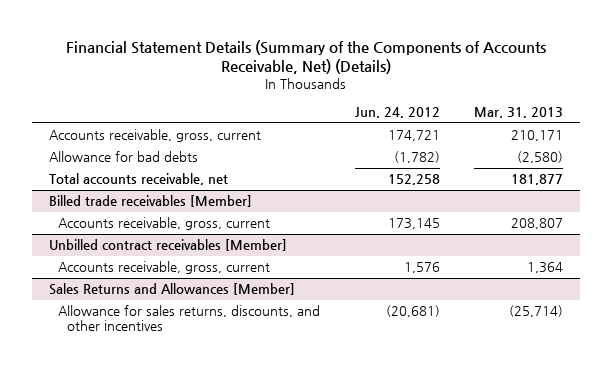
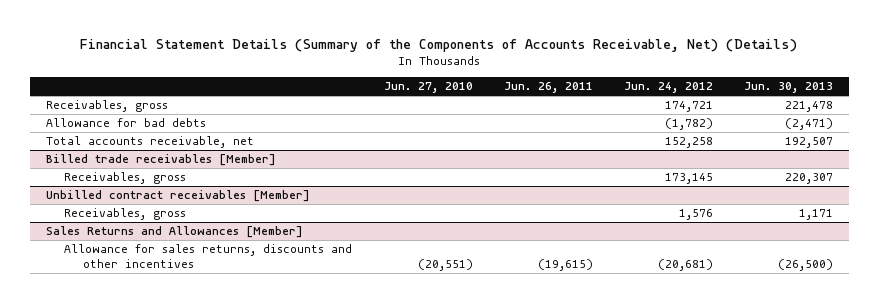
[474,107,564,119] Mar. 31, 2013 -> none
none -> [383,82,473,94] Jun. 27, 2010
none -> [503,82,593,94] Jun. 26, 2011
none -> [744,82,834,94] Jun. 30, 2013
[49,129,262,143] Accounts receivable, gross, current -> [45,100,168,113] Receivables, gross
[58,217,271,231] Accounts receivable, gross, current -> [64,172,187,185] Receivables, gross
[58,261,271,275] Accounts receivable, gross, current -> [64,208,187,221] Receivables, gross
[58,305,321,332] Allowance for sales returns, discounts, and other incentives -> [64,244,353,268] Allowance for sales returns, discounts and other incentives

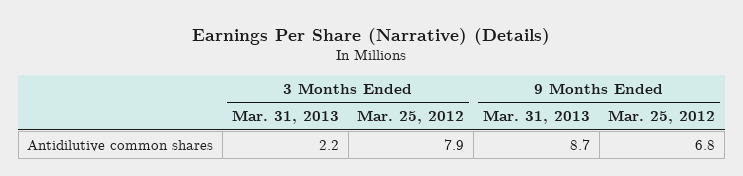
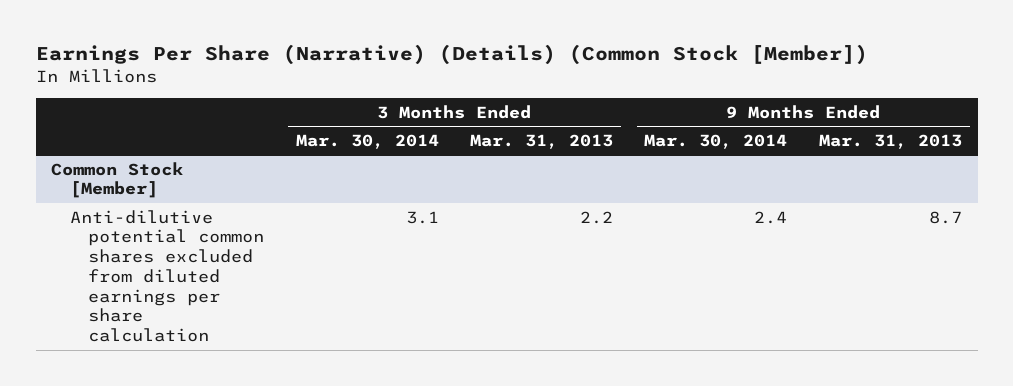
[192,27,551,45] Earnings Per Share (Narrative) (Details) -> [35,44,868,66] Earnings Per Share (Narrative) (Details) (Common Stock [Member])
[357,110,465,125] Mar. 25, 2012 -> none
[608,110,716,125] Mar. 25, 2012 -> none
none -> [295,133,439,149] Mar. 30, 2014
none -> [644,133,788,149] Mar. 30, 2014
none -> [51,161,184,199] Common Stock [Member]
[27,139,214,152] Antidilutive common shares -> [69,209,265,343] Anti-dilutive potential common shares excluded from diluted earnings per share calculation

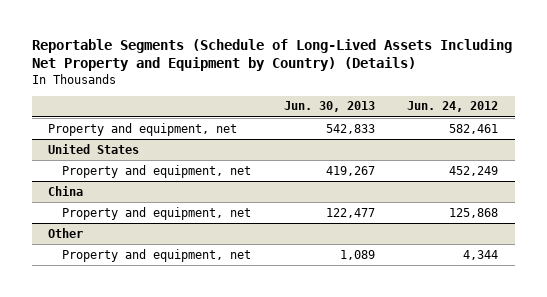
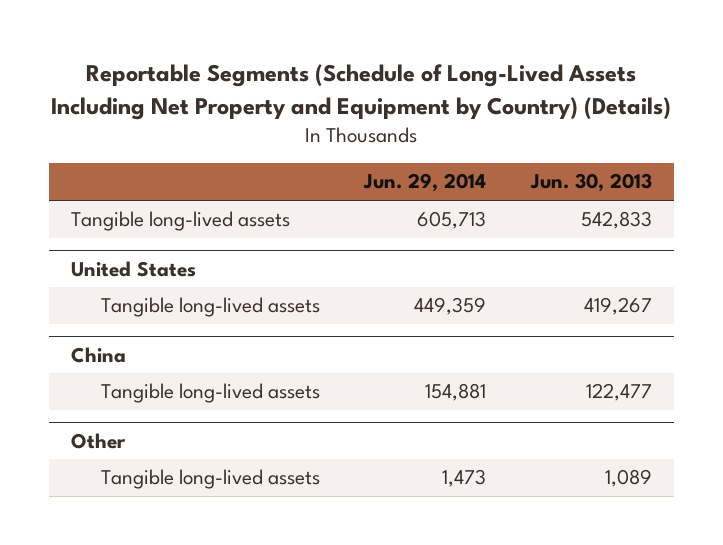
[407,101,499,113] Jun. 24, 2012 -> none
none -> [363,173,487,193] Jun. 29, 2014
[48,122,238,136] Property and equipment, net -> [71,211,291,232] Tangible long-lived assets
[61,164,251,178] Property and equipment, net -> [100,297,320,318] Tangible long-lived assets
[61,206,251,220] Property and equipment, net -> [100,383,320,404] Tangible long-lived assets
[61,248,251,262] Property and equipment, net -> [100,469,320,490] Tangible long-lived assets

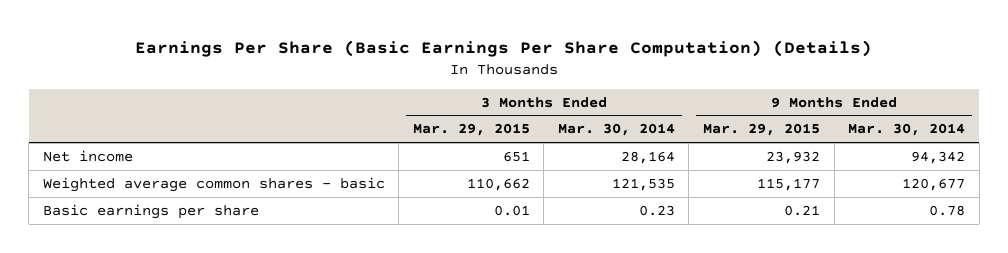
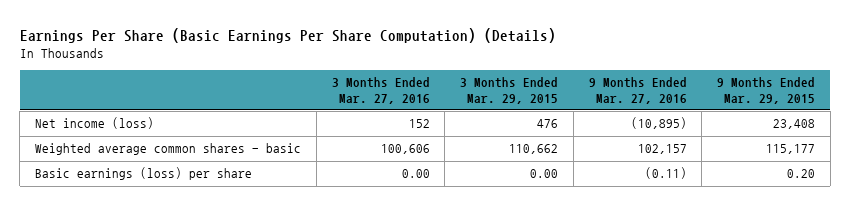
[557,123,675,137] Mar. 30, 2014 -> none
[848,123,966,137] Mar. 30, 2014 -> none
none -> [331,77,430,104] 3 Months Ended Mar. 27, 2016
none -> [588,77,687,104] 9 Months Ended Mar. 27, 2016
[42,149,133,162] Net income -> [35,117,155,130] Net income (loss)
[502,150,530,162] 651 -> [537,119,559,129] 476
[765,150,820,164] 23,932 -> [773,119,816,130] 23,408
[42,203,259,219] Basic earnings per share -> [35,167,253,181] Basic earnings (loss) per share
[493,204,530,216] 0.01 -> [530,169,559,179] 0.00
[783,204,820,216] 0.21 -> [787,169,816,179] 0.20

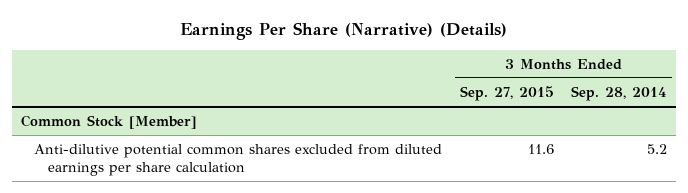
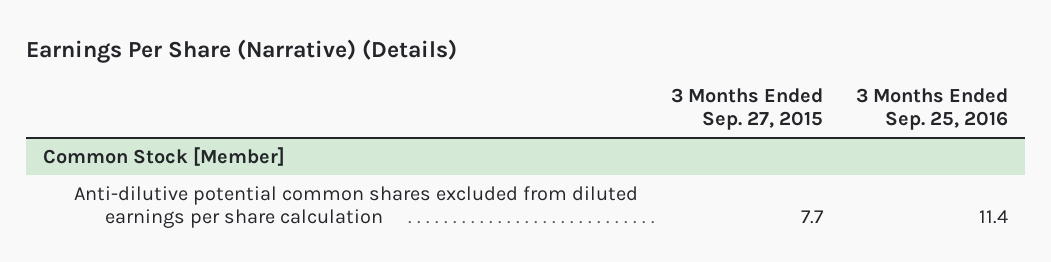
[571,86,668,102] Sep. 28, 2014 -> none
none -> [856,87,1009,131] 3 Months Ended Sep. 25, 2016
[527,144,554,155] 11.6 -> [801,210,825,225] 7.7

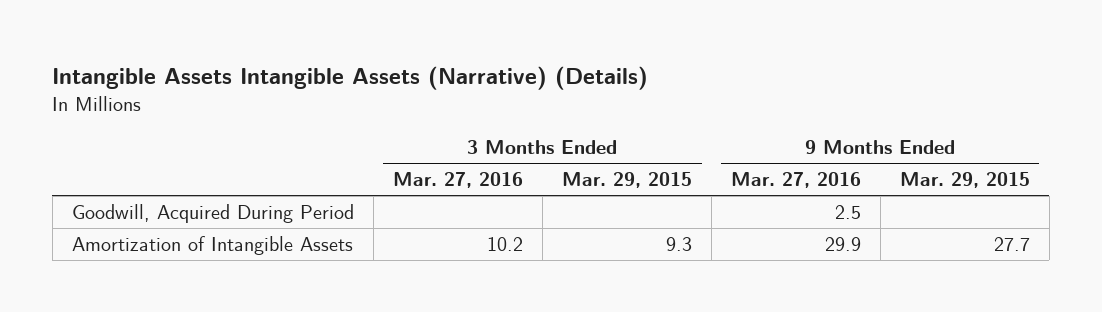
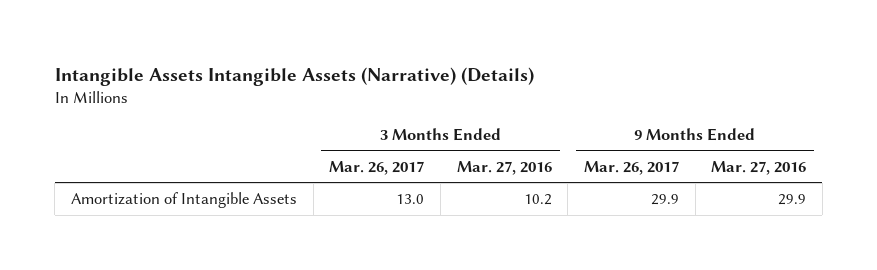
[561,172,692,189] Mar. 29, 2015 -> none
[899,172,1030,189] Mar. 29, 2015 -> none
none -> [329,160,425,175] Mar. 26, 2017
none -> [583,160,679,175] Mar. 26, 2017
[71,204,354,224] Goodwill, Acquired During Period -> none

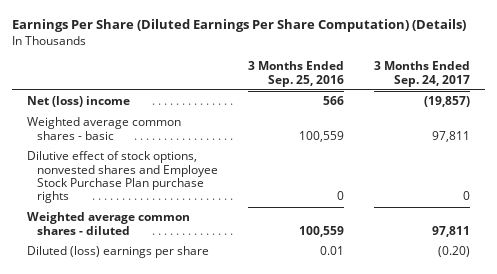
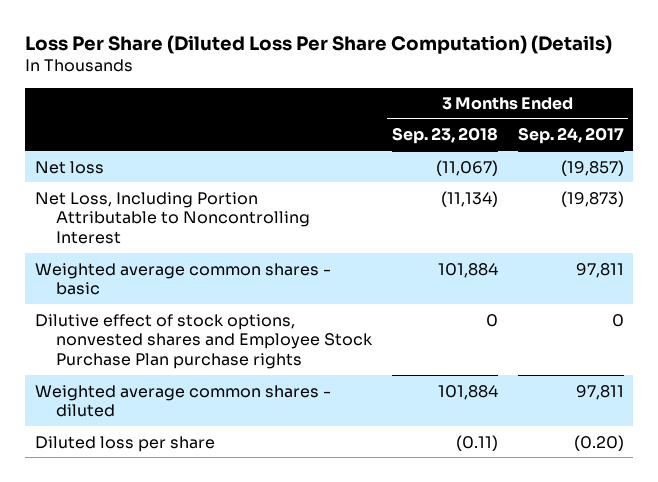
[11,19,466,33] Earnings Per Share (Diluted Earnings Per Share Computation) (Details) -> [24,34,612,54] Loss Per Share (Diluted Loss Per Share Computation) (Details)
[248,61,345,87] 3 Months Ended Sep. 25, 2016 -> none
none -> [391,127,498,145] Sep. 23, 2018
[26,96,130,108] Net (loss) income -> [34,160,104,174] Net loss
none -> [34,191,311,245] Net Loss, Including Portion Attributable to Noncontrolling Interest
[26,246,209,259] Diluted (loss) earnings per share -> [34,435,215,452] Diluted loss per share

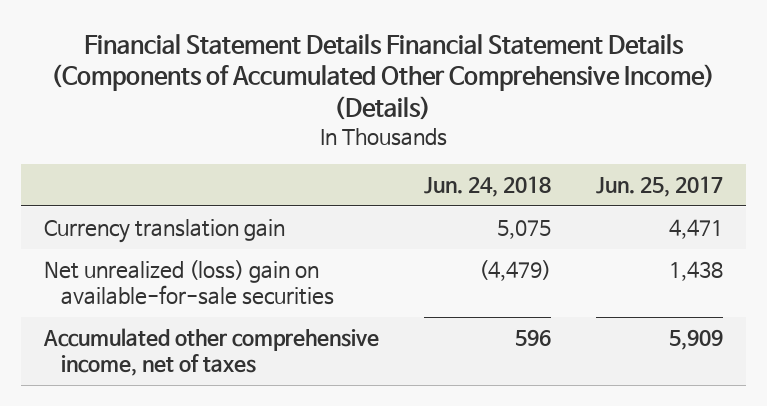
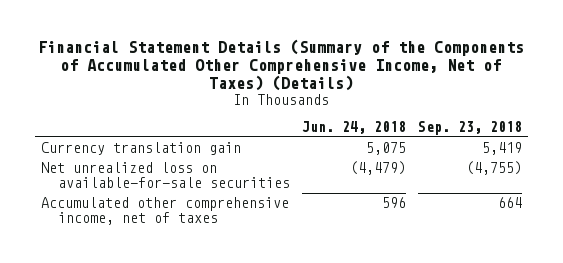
[51,33,716,121] Financial Statement Details Financial Statement Details (Components of Accumulated Other Comprehensive Income) (Details) -> [38,38,525,92] Financial Statement Details (Summary of the Components of Accumulated Other Comprehensive Income, Net of Taxes) (Details)
[596,176,724,198] Jun. 25, 2017 -> none
none -> [417,121,522,136] Sep. 23, 2018
[43,260,334,306] Net unrealized (loss) gain on available-for-sale securities -> [40,162,291,188] Net unrealized loss on available-for-sale securities

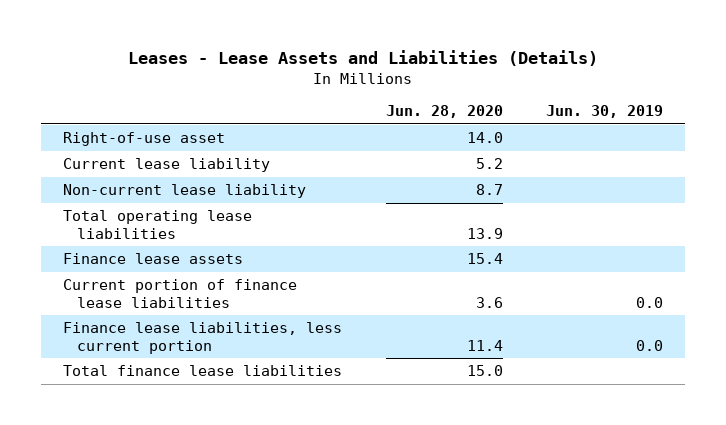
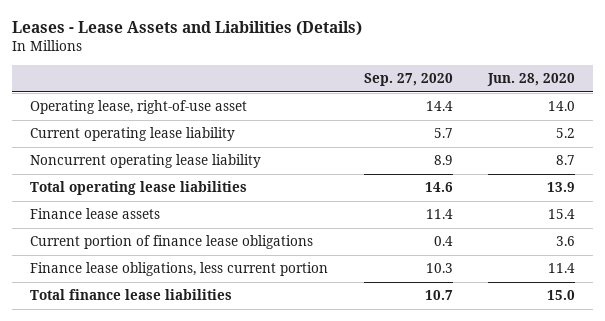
[546,105,664,119] Jun. 30, 2019 -> none
none -> [363,72,453,86] Sep. 27, 2020
[63,132,226,147] Right-of-use asset -> [30,100,248,115] Operating lease, right-of-use asset
[63,158,271,173] Current lease liability -> [30,127,236,142] Current operating lease liability
[63,184,307,199] Non-current lease liability -> [30,154,262,169] Noncurrent operating lease liability
[63,279,298,308] Current portion of finance lease liabilities -> [30,235,314,250] Current portion of finance lease obligations
[63,322,343,354] Finance lease liabilities, less current portion -> [30,262,329,277] Finance lease obligations, less current portion

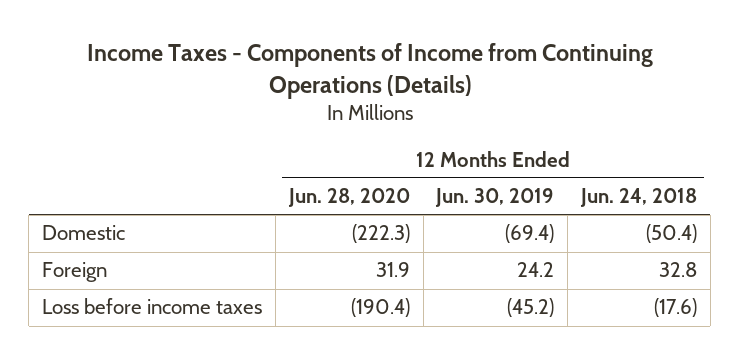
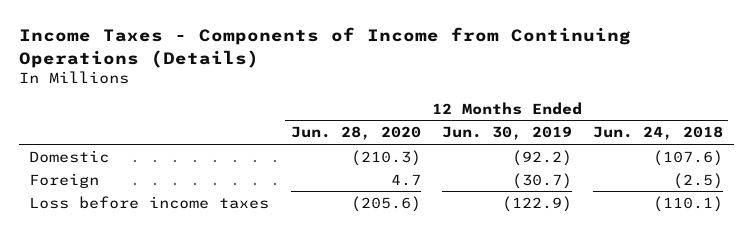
[351,224,410,244] (222.3) -> [350,149,421,166] (210.3)
[505,224,555,244] (69.4) -> [511,149,572,166] (92.2)
[645,224,697,244] (50.4) -> [653,149,724,166] (107.6)
[375,262,410,278] 31.9 -> [390,173,421,186] 4.7
[517,262,555,278] 24.2 -> [511,172,572,189] (30.7)
[658,262,697,278] 32.8 -> [673,172,724,189] (2.5)
[350,298,410,318] (190.4) -> [350,195,421,212] (205.6)
[507,298,555,318] (45.2) -> [501,195,572,212] (122.9)
[653,298,697,318] (17.6) -> [653,195,724,212] (110.1)

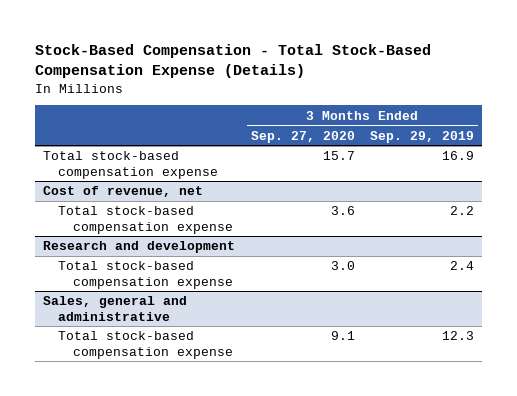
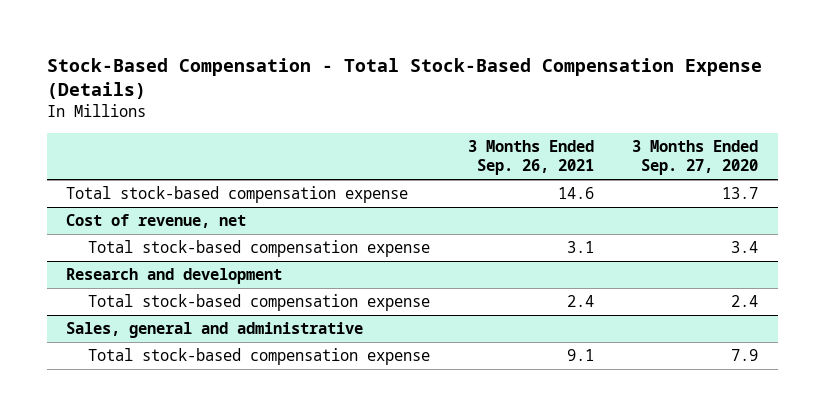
[370,130,475,143] Sep. 29, 2019 -> none
none -> [468,140,595,176] 3 Months Ended Sep. 26, 2021
[322,151,355,161] 15.7 -> [722,187,759,200] 13.7
[330,206,355,216] 3.6 -> [731,241,759,254] 3.4
[330,261,355,271] 3.0 -> [731,295,759,308] 2.4
[330,331,355,341] 9.1 -> [731,349,759,362] 7.9

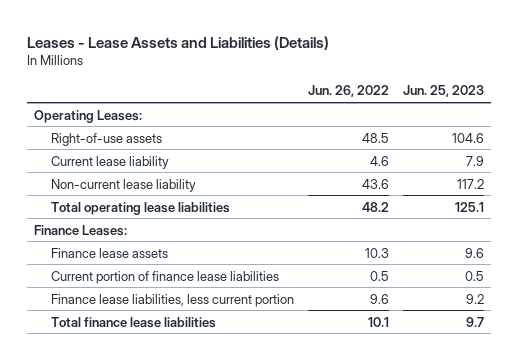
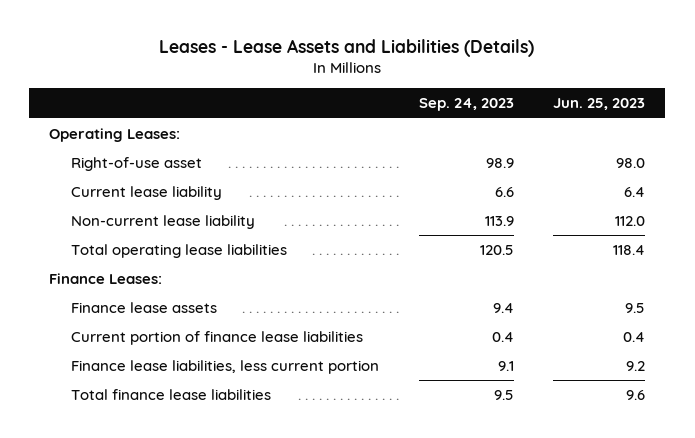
[307,85,389,98] Jun. 26, 2022 -> none
none -> [418,98,514,112] Sep. 24, 2023
[50,132,162,146] Right-of-use assets -> [70,156,202,171] Right-of-use asset
[452,132,485,143] 104.6 -> [616,157,646,168] 98.0
[466,155,485,166] 7.9 -> [624,186,646,197] 6.4
[457,178,485,189] 117.2 -> [615,215,646,226] 112.0
[455,201,485,212] 125.1 -> [613,244,646,255] 118.4
[465,247,485,258] 9.6 -> [625,302,646,313] 9.5
[465,270,485,281] 0.5 -> [623,331,646,342] 0.4
[466,316,485,327] 9.7 -> [626,389,646,400] 9.6

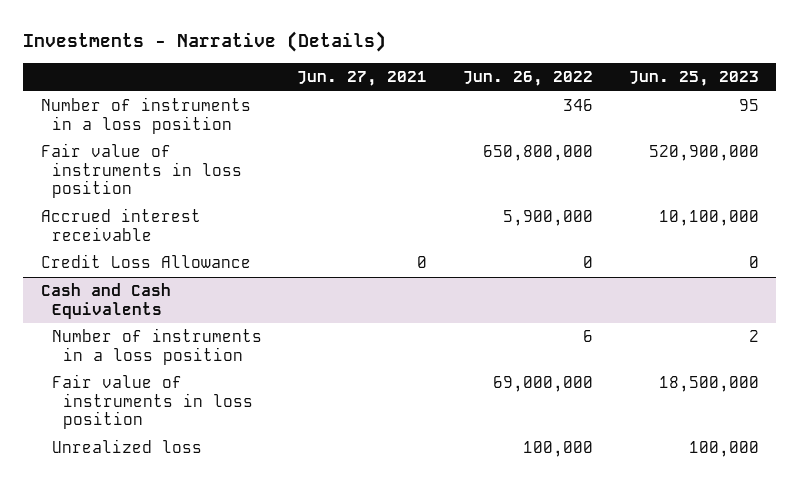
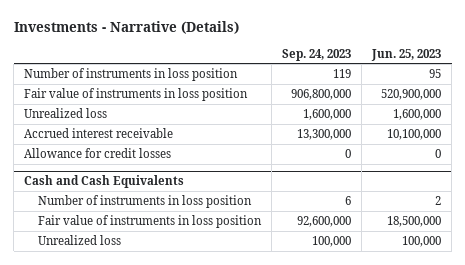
[297,71,428,87] Jun. 27, 2021 -> none
[462,71,593,87] Jun. 26, 2022 -> none
none -> [282,48,352,61] Sep. 24, 2023
[40,97,251,134] Number of instruments in a loss position -> [24,68,239,82] Number of instruments in loss position
none -> [24,108,108,119] Unrealized loss
[40,254,251,269] Credit Loss Allowance -> [24,148,172,159] Allowance for credit losses
[51,328,262,365] Number of instruments in a loss position -> [38,195,253,209] Number of instruments in loss position

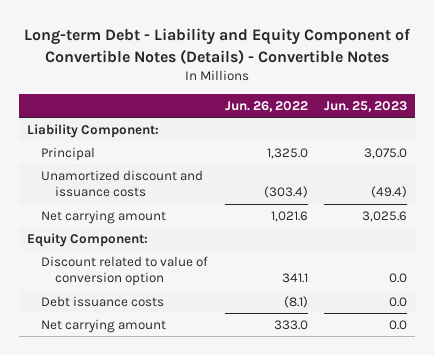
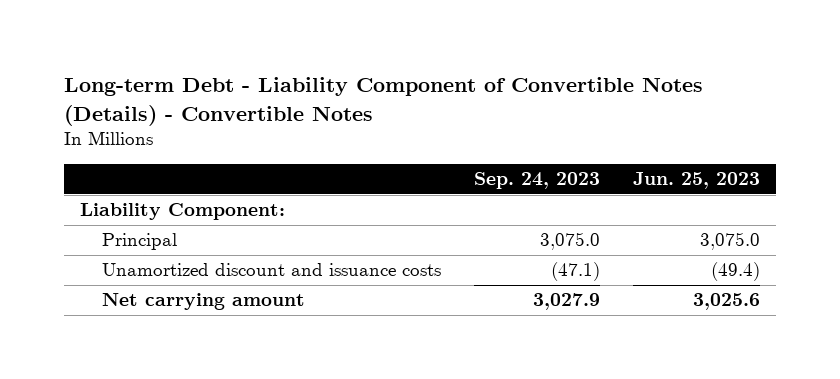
[24,28,411,64] Long-term Debt - Liability and Equity Component of Convertible Notes (Details) - Convertible Notes -> [63,77,703,126] Long-term Debt - Liability Component of Convertible Notes (Details) - Convertible Notes
[224,100,308,112] Jun. 26, 2022 -> none
none -> [473,172,600,190] Sep. 24, 2023
[27,233,149,248] Equity Component: -> none
[41,256,209,287] Discount related to value of conversion option -> none
[41,296,165,308] Debt issuance costs -> none
[41,319,167,334] Net carrying amount -> none

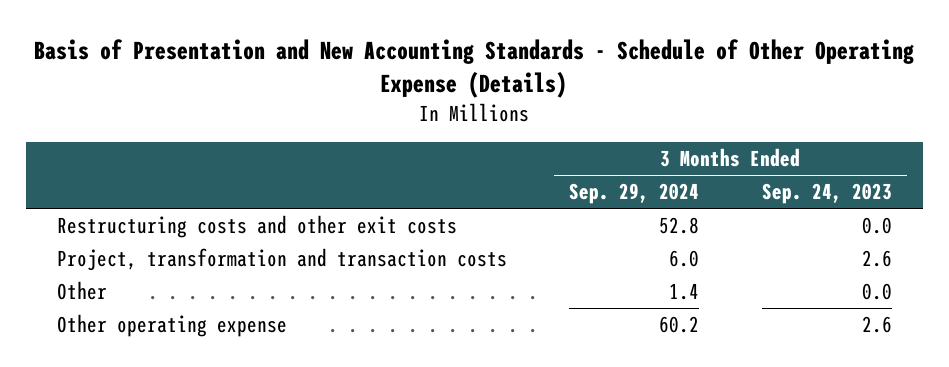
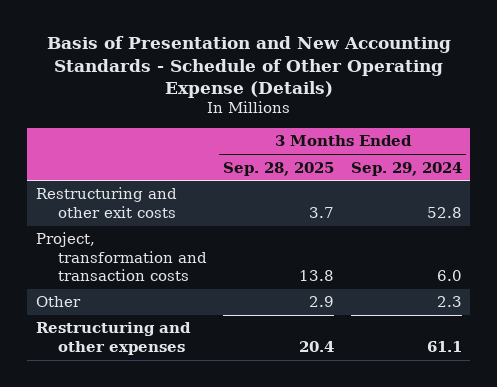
[761,183,892,205] Sep. 24, 2023 -> none
none -> [223,161,335,176] Sep. 28, 2025
[57,214,458,238] Restructuring costs and other exit costs -> [35,187,177,218] Restructuring and other exit costs
[57,313,288,337] Other operating expense -> none
[669,282,700,300] 1.4 -> [436,296,462,308] 2.3
none -> [35,322,191,355] Restructuring and other expenses

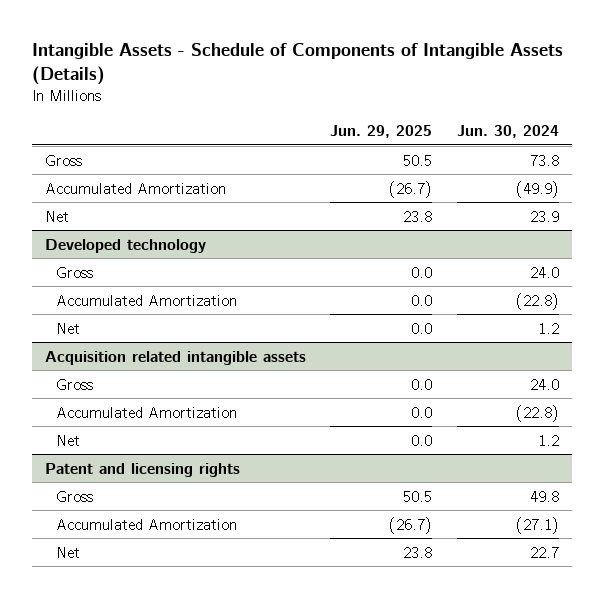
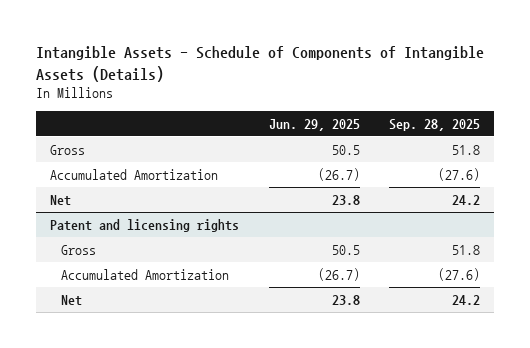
[457,124,560,138] Jun. 30, 2024 -> none
none -> [388,118,480,131] Sep. 28, 2025
[44,238,206,253] Developed technology -> none
[56,266,94,278] Gross -> none
[56,294,238,306] Accumulated Amortization -> none
[56,322,81,334] Net -> none
[44,350,306,365] Acquisition related intangible assets -> none
[56,378,94,390] Gross -> none
[56,406,238,418] Accumulated Amortization -> none
[56,434,81,446] Net -> none

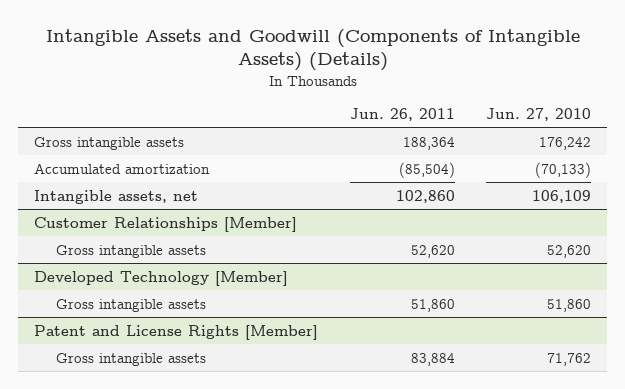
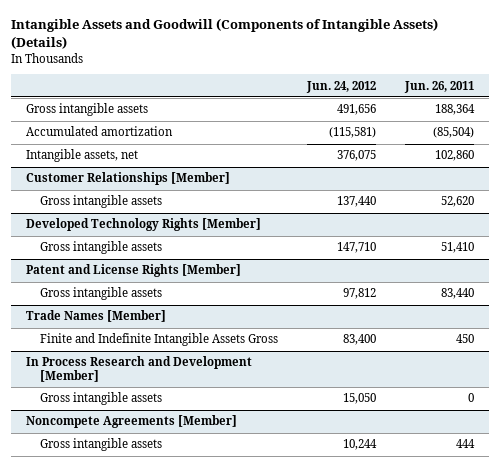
[486,108,592,122] Jun. 27, 2010 -> none
none -> [306,80,377,93] Jun. 24, 2012
[33,270,288,286] Developed Technology [Member] -> [25,218,261,232] Developed Technology Rights [Member]
[410,298,455,312] 51,860 -> [441,242,475,254] 51,410
[410,352,455,366] 83,884 -> [441,288,475,300] 83,440
none -> [25,310,166,323] Trade Names [Member]
none -> [39,333,278,347] Finite and Indefinite Intangible Assets Gross
none -> [25,356,252,382] In Process Research and Development [Member]
none -> [39,392,162,406] Gross intangible assets
none -> [25,415,237,429] Noncompete Agreements [Member]
none -> [39,438,162,452] Gross intangible assets

